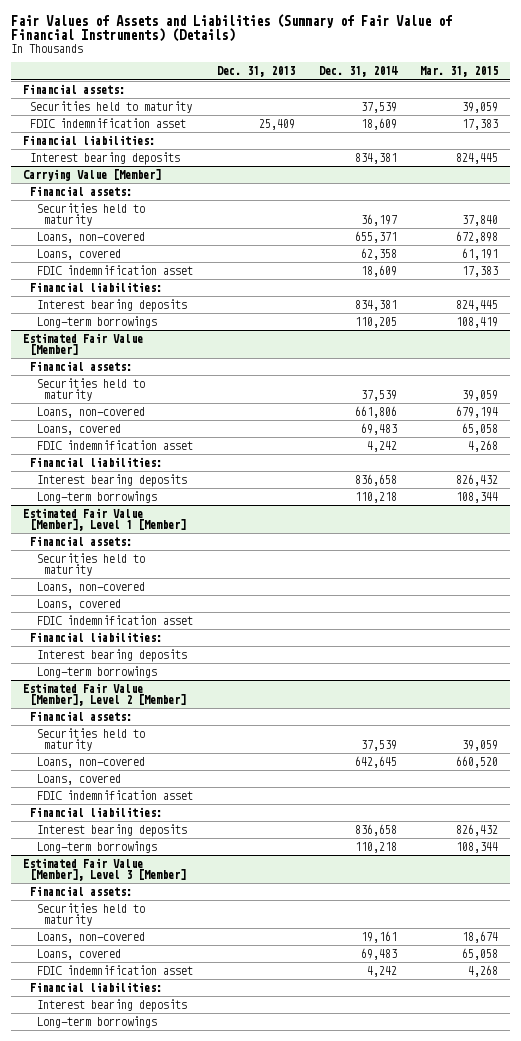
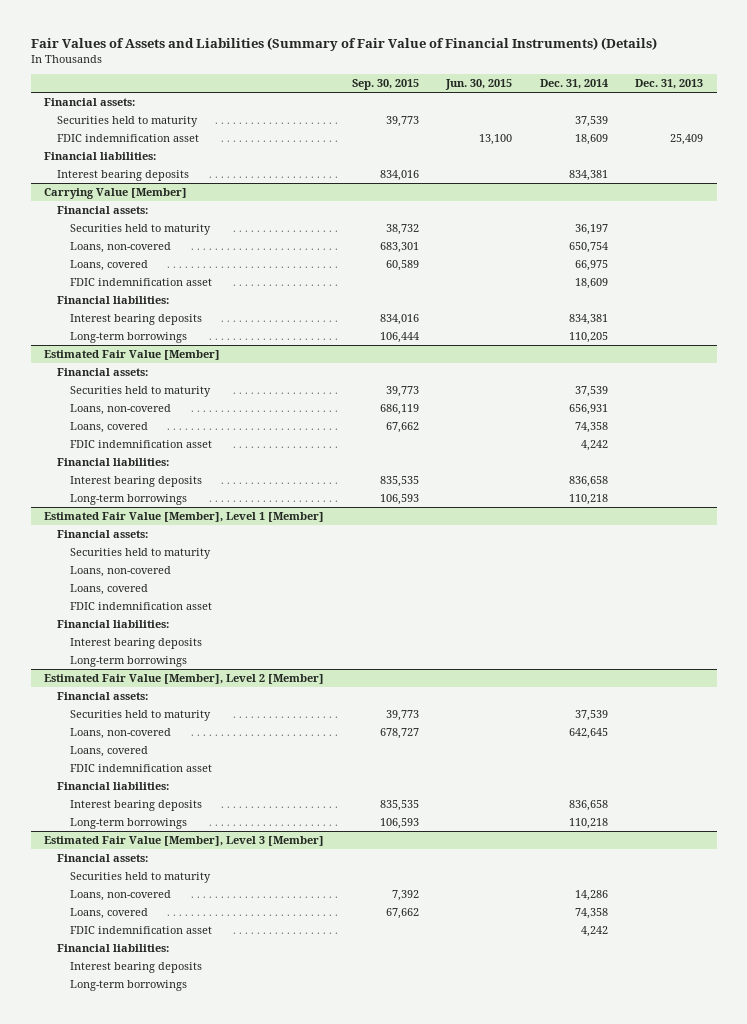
[420,66,499,78] Mar. 31, 2015 -> none
none -> [351,79,419,91] Sep. 30, 2015
none -> [445,79,513,91] Jun. 30, 2015
[354,230,397,243] 655,371 -> [568,242,608,254] 650,754
[360,247,397,260] 62,358 -> [574,260,608,272] 66,975
[354,405,397,418] 661,806 -> [568,404,608,416] 656,931
[360,422,397,435] 69,483 -> [574,422,608,434] 74,358
[360,930,397,943] 19,161 -> [574,890,608,902] 14,286
[360,947,397,960] 69,483 -> [574,908,608,920] 74,358

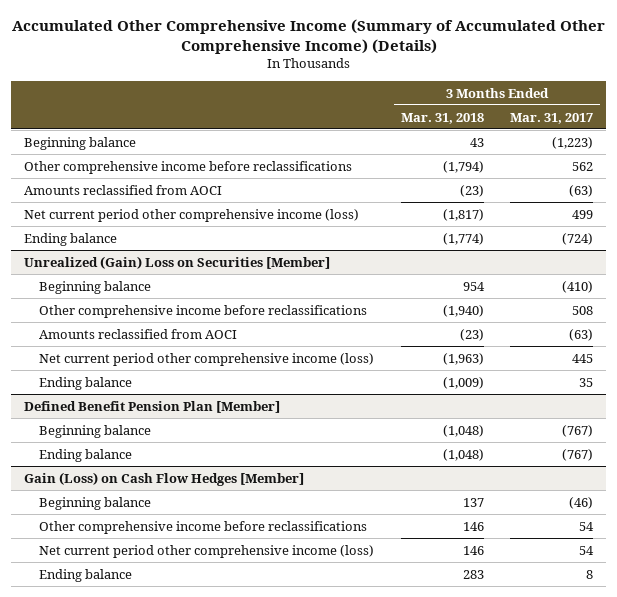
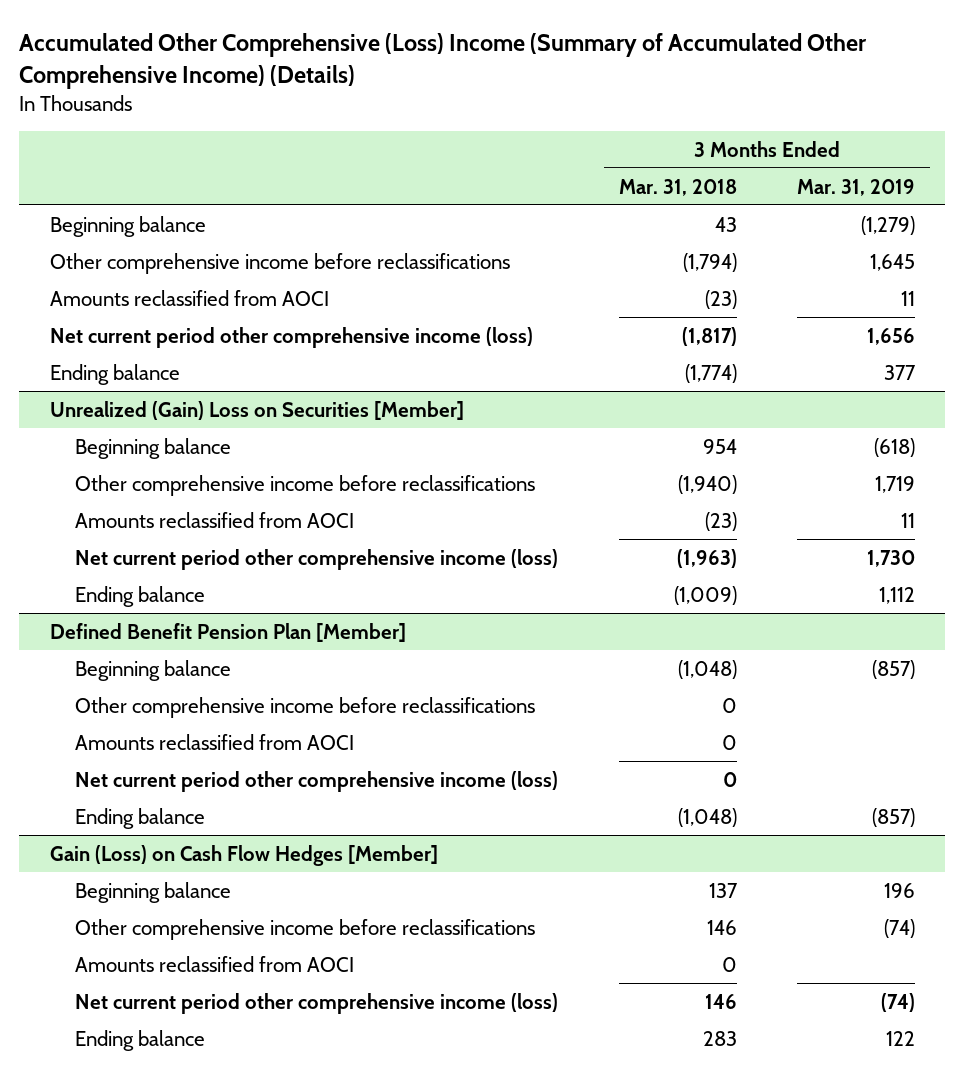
[11,19,605,55] Accumulated Other Comprehensive Income (Summary of Accumulated Other Comprehensive Income) (Details) -> [19,33,868,90] Accumulated Other Comprehensive (Loss) Income (Summary of Accumulated Other Comprehensive Income) (Details)
[510,112,594,124] Mar. 31, 2017 -> none
none -> [797,178,916,196] Mar. 31, 2019
none -> [75,696,536,718] Other comprehensive income before reclassifications
none -> [75,733,355,750] Amounts reclassified from AOCI
none -> [75,770,559,792] Net current period other comprehensive income (loss)
none -> [75,955,355,972] Amounts reclassified from AOCI

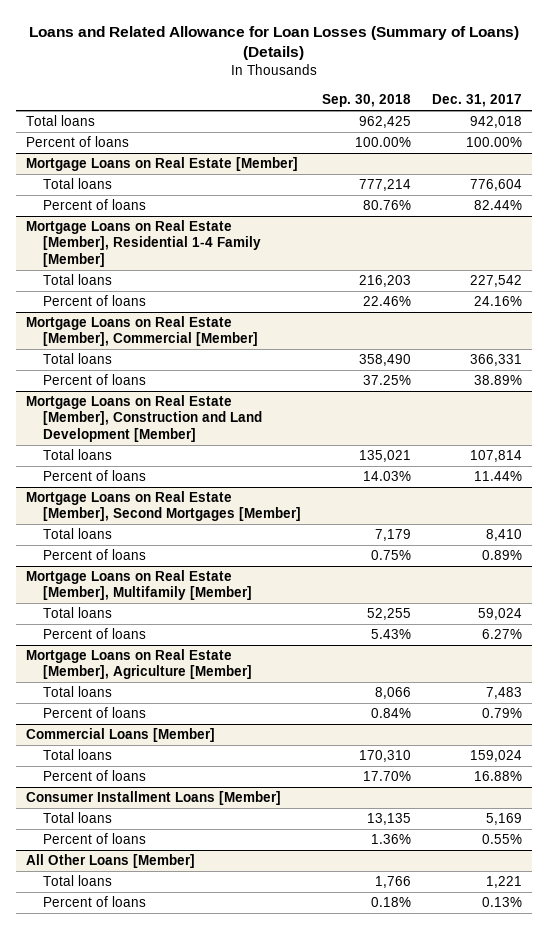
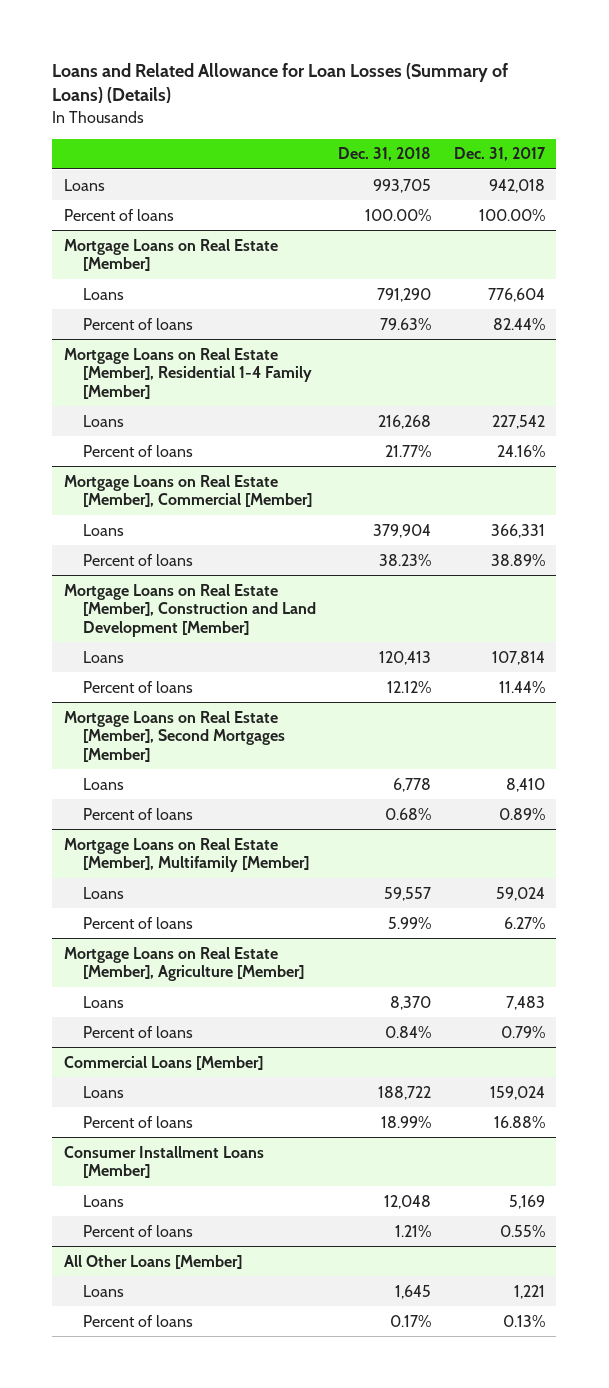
[322,94,412,108] Sep. 30, 2018 -> none
none -> [338,147,432,162] Dec. 31, 2018
[26,115,96,127] Total loans -> [63,178,105,191] Loans
[43,178,113,190] Total loans -> [82,287,124,300] Loans
[43,274,113,286] Total loans -> [82,414,124,427] Loans
[43,353,113,365] Total loans -> [82,523,124,536] Loans
[43,449,113,461] Total loans -> [82,650,124,663] Loans
[43,528,113,540] Total loans -> [82,777,124,790] Loans
[43,607,113,619] Total loans -> [82,886,124,899] Loans
[43,686,113,698] Total loans -> [82,995,124,1008] Loans
[43,749,113,761] Total loans -> [82,1085,124,1098] Loans
[43,812,113,824] Total loans -> [82,1194,124,1207] Loans
[43,875,113,887] Total loans -> [82,1284,124,1297] Loans

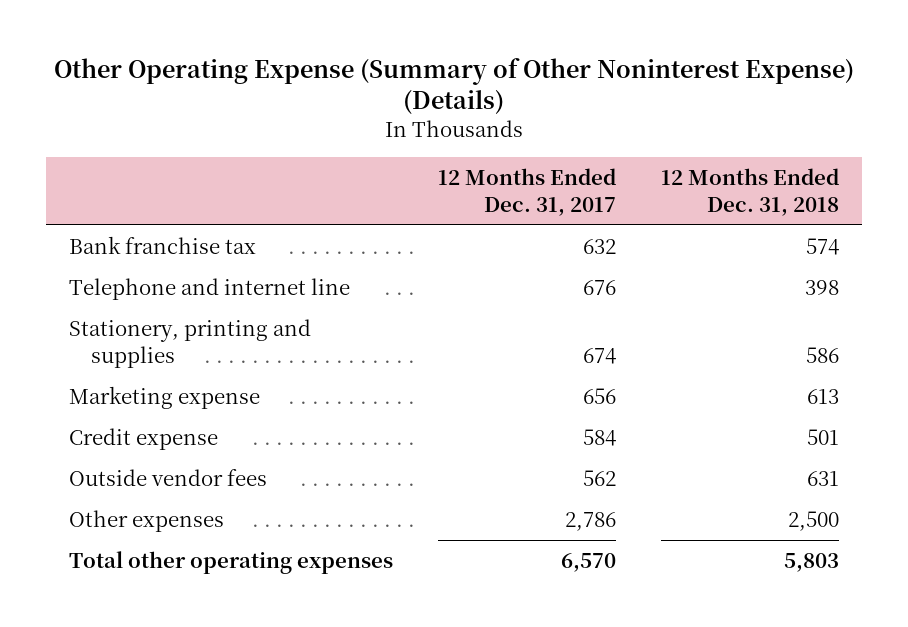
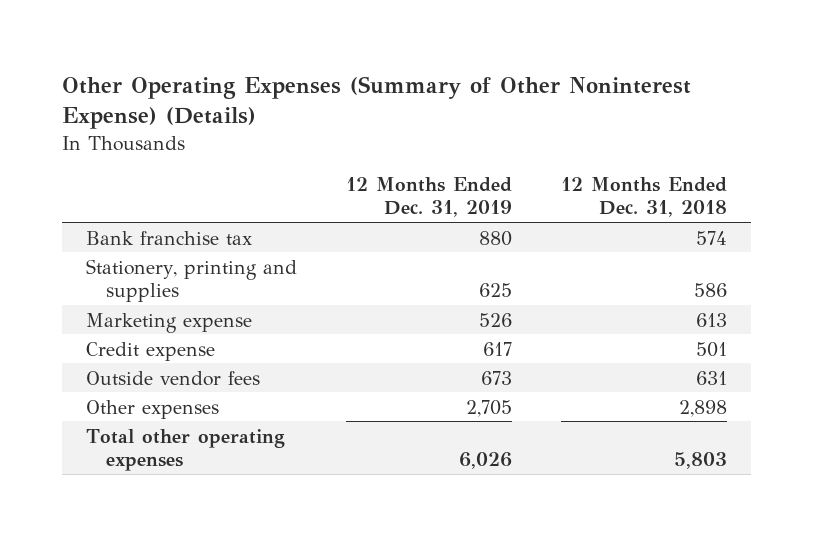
[53,57,854,115] Other Operating Expense (Summary of Other Noninterest Expense) (Details) -> [62,75,692,130] Other Operating Expenses (Summary of Other Noninterest Expense) (Details)
[437,168,616,216] 12 Months Ended Dec. 31, 2017 -> none
none -> [346,176,513,218] 12 Months Ended Dec. 31, 2019
[68,278,350,301] Telephone and internet line -> none
[787,511,839,532] 2,500 -> [678,399,727,417] 2,898

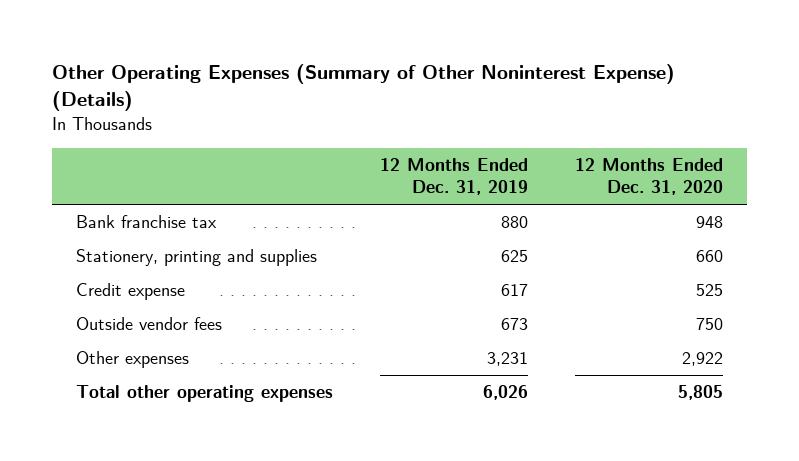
[560,176,727,218] 12 Months Ended Dec. 31, 2018 -> none
none -> [575,157,724,196] 12 Months Ended Dec. 31, 2020
[86,312,253,333] Marketing expense -> none
[466,399,513,417] 2,705 -> [487,352,529,367] 3,231

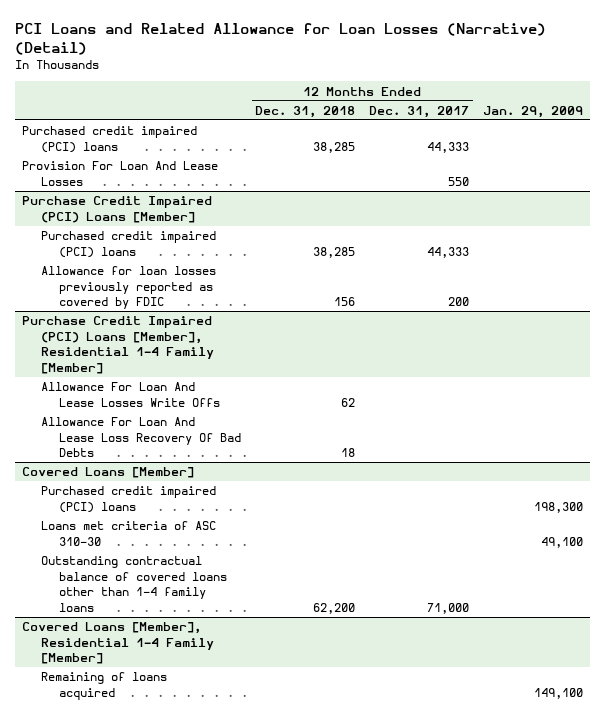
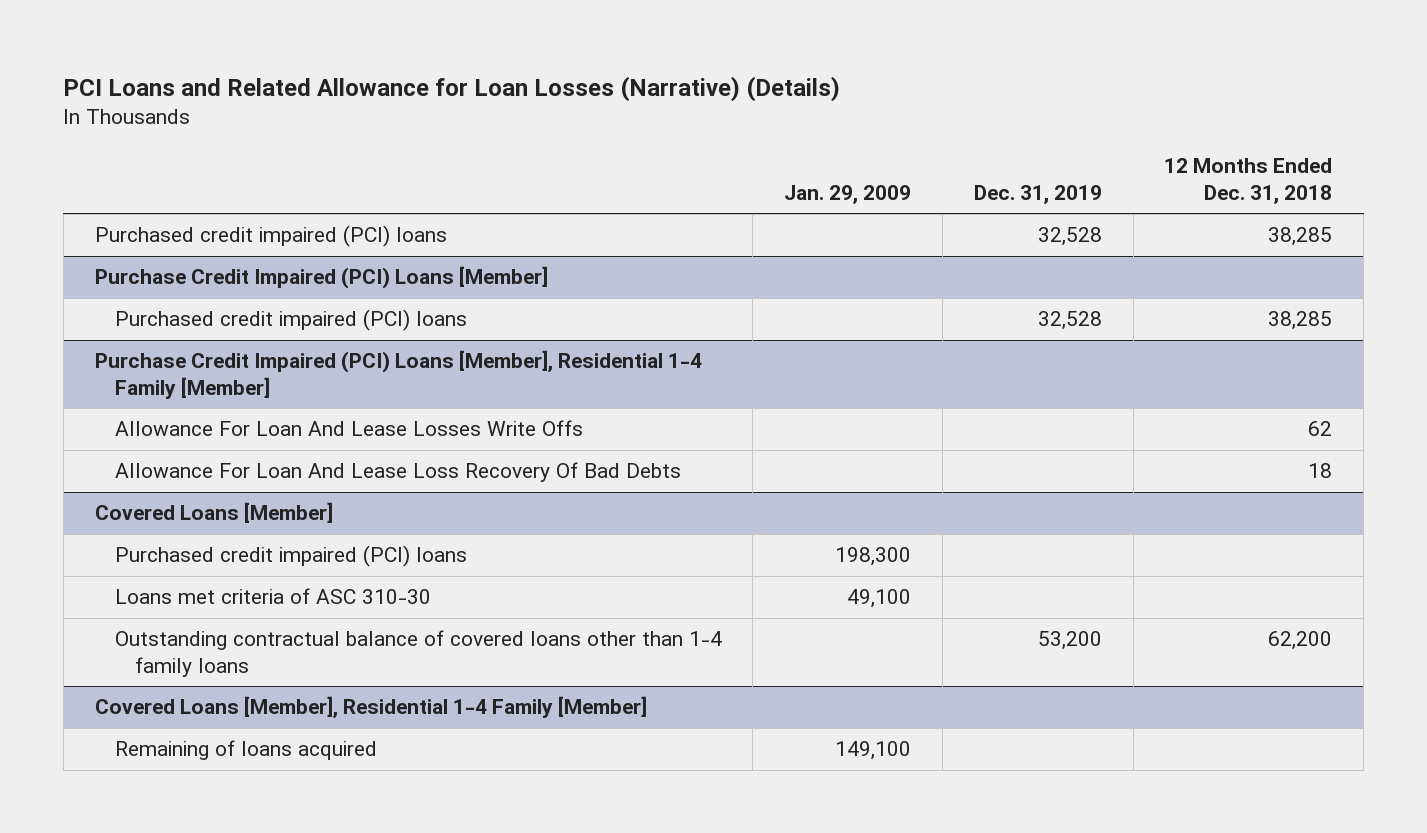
[15,23,547,55] PCI Loans and Related Allowance for Loan Losses (Narrative) (Detail) -> [63,75,841,102] PCI Loans and Related Allowance for Loan Losses (Narrative) (Details)
[369,105,470,118] Dec. 31, 2017 -> none
none -> [973,184,1102,204] Dec. 31, 2019
[22,161,219,186] Provision For Loan And Lease Losses -> none
[40,266,216,310] Allowance for loan losses previously reported as covered by FDIC -> none

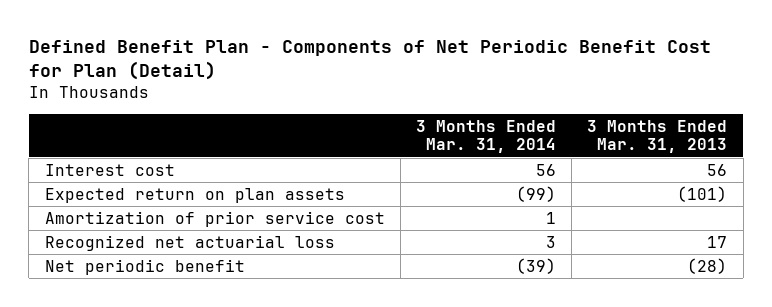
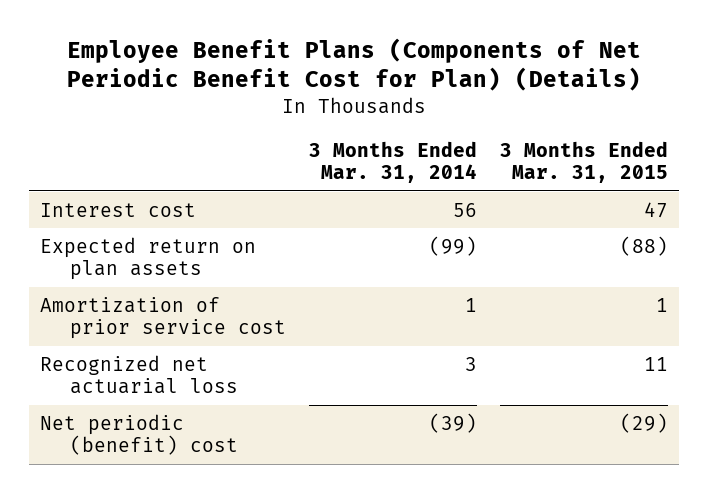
[28,40,711,81] Defined Benefit Plan - Components of Net Periodic Benefit Cost for Plan (Detail) -> [66,38,641,92] Employee Benefit Plans (Components of Net Periodic Benefit Cost for Plan) (Details)
[587,119,728,154] 3 Months Ended Mar. 31, 2013 -> none
none -> [499,140,668,184] 3 Months Ended Mar. 31, 2015
[44,258,245,275] Net periodic benefit -> [40,413,239,456] Net periodic (benefit) cost

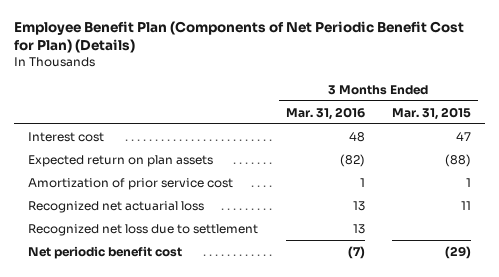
[66,38,641,92] Employee Benefit Plans (Components of Net Periodic Benefit Cost for Plan) (Details) -> [13,20,464,54] Employee Benefit Plan (Components of Net Periodic Benefit Cost for Plan) (Details)
[308,140,477,184] 3 Months Ended Mar. 31, 2014 -> none
none -> [285,106,365,120] Mar. 31, 2016
none -> [27,223,258,236] Recognized net loss due to settlement
[40,413,239,456] Net periodic (benefit) cost -> [27,245,182,259] Net periodic benefit cost

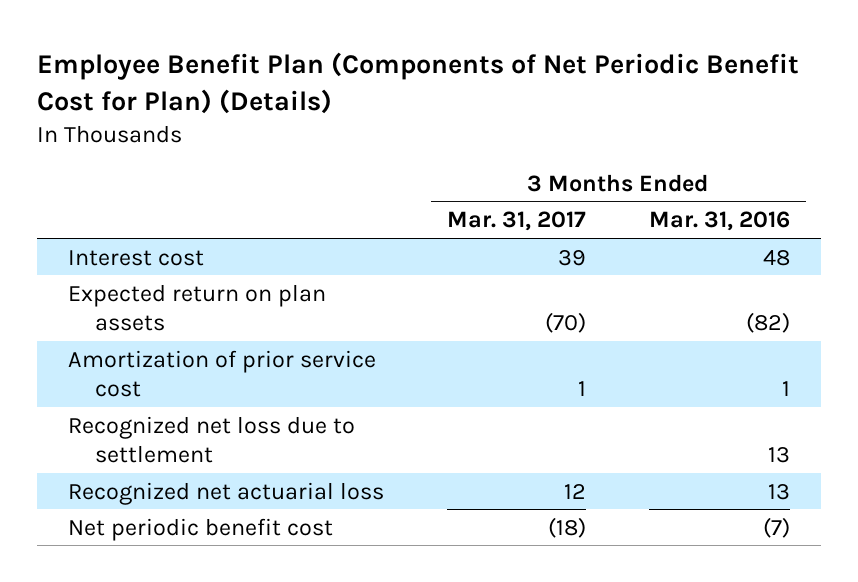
[392,106,472,120] Mar. 31, 2015 -> none
none -> [446,211,586,232] Mar. 31, 2017
[27,200,204,213] Recognized net actuarial loss -> [67,481,384,505] Recognized net actuarial loss

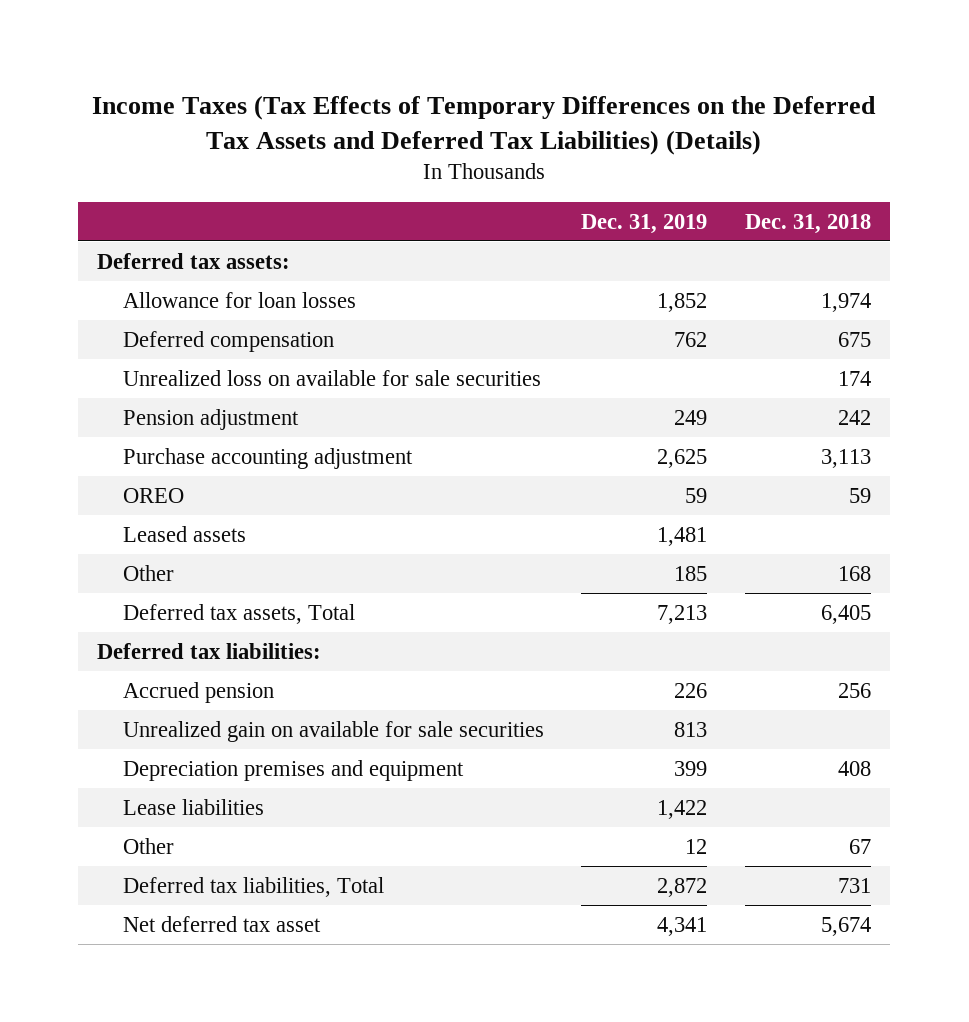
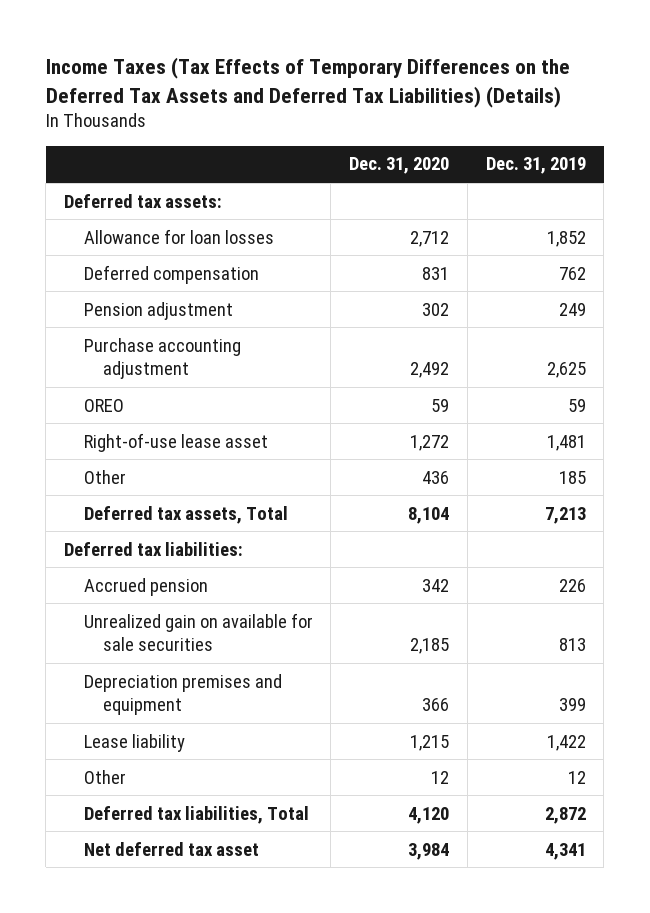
[745,213,872,234] Dec. 31, 2018 -> none
none -> [349,157,450,175] Dec. 31, 2020
[122,369,541,386] Unrealized loss on available for sale securities -> none
[122,525,246,542] Leased assets -> [83,432,268,452] Right-of-use lease asset
[122,798,264,815] Lease liabilities -> [83,733,185,752] Lease liability

